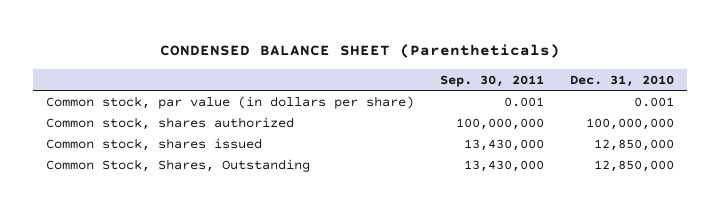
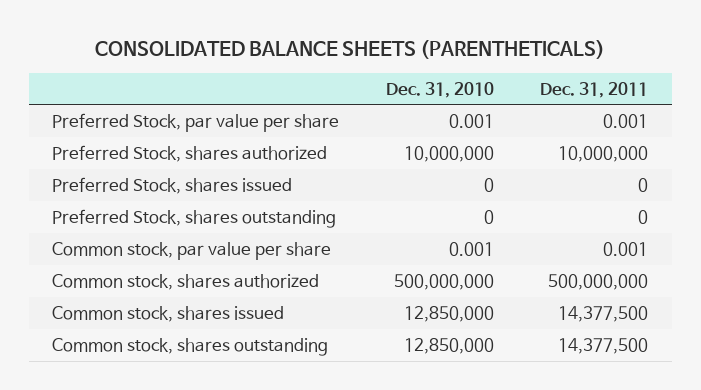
[159,44,560,59] CONDENSED BALANCE SHEET (Parentheticals) -> [95,39,606,59] CONSOLIDATED BALANCE SHEETS (PARENTHETICALS)
[439,74,544,87] Sep. 30, 2011 -> none
none -> [540,81,649,98] Dec. 31, 2011
none -> [52,112,340,132] Preferred Stock, par value per share
none -> [52,144,328,162] Preferred Stock, shares authorized
none -> [52,176,293,194] Preferred Stock, shares issued
none -> [52,208,337,228] Preferred Stock, shares outstanding
[46,95,415,109] Common stock, par value (in dollars per share) -> [52,241,332,260] Common stock, par value per share
[585,117,674,130] 100,000,000 -> [393,273,494,290] 500,000,000
[46,158,311,172] Common Stock, Shares, Outstanding -> [52,337,329,356] Common stock, shares outstanding

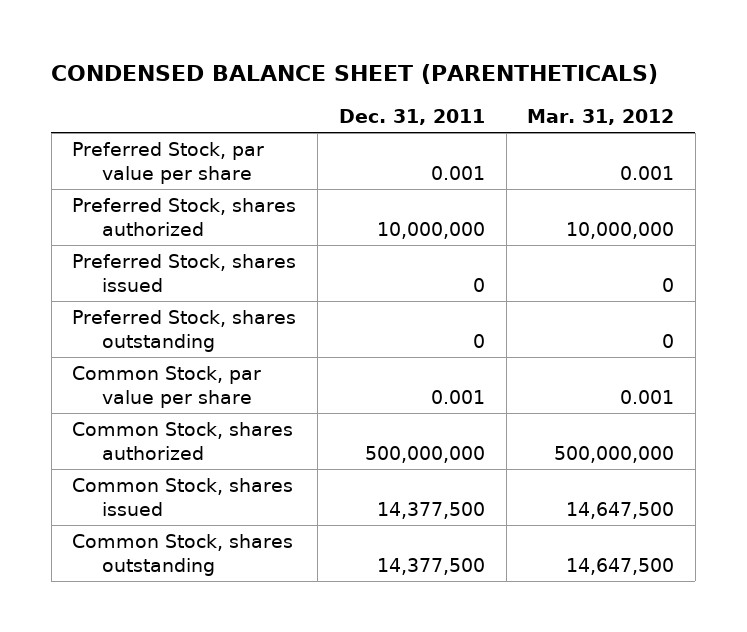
[95,39,606,59] CONSOLIDATED BALANCE SHEETS (PARENTHETICALS) -> [51,63,659,84] CONDENSED BALANCE SHEET (PARENTHETICALS)
[385,81,494,98] Dec. 31, 2010 -> none
none -> [527,109,675,126] Mar. 31, 2012
[52,241,332,260] Common stock, par value per share -> [72,366,262,408] Common Stock, par value per share
[52,273,320,290] Common stock, shares authorized -> [72,422,294,460] Common Stock, shares authorized
[52,305,285,322] Common stock, shares issued -> [72,478,294,516] Common Stock, shares issued
[52,337,329,356] Common stock, shares outstanding -> [72,534,294,576] Common Stock, shares outstanding

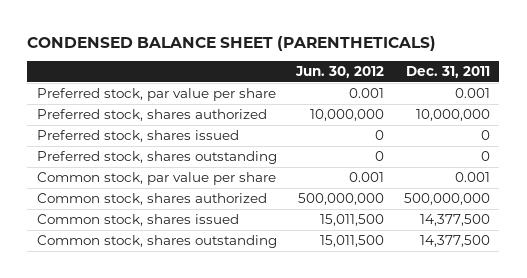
[527,109,675,126] Mar. 31, 2012 -> none
none -> [295,66,385,79] Jun. 30, 2012
[72,142,265,184] Preferred Stock, par value per share -> [36,87,276,101] Preferred stock, par value per share
[72,198,297,236] Preferred Stock, shares authorized -> [36,108,267,121] Preferred stock, shares authorized
[72,254,297,292] Preferred Stock, shares issued -> [36,129,239,142] Preferred stock, shares issued
[72,310,297,352] Preferred Stock, shares outstanding -> [36,150,277,164] Preferred stock, shares outstanding
[72,366,262,408] Common Stock, par value per share -> [36,171,276,185] Common stock, par value per share
[72,422,294,460] Common Stock, shares authorized -> [36,192,267,205] Common stock, shares authorized
[72,478,294,516] Common Stock, shares issued -> [36,213,239,226] Common stock, shares issued
[72,534,294,576] Common Stock, shares outstanding -> [36,234,277,248] Common stock, shares outstanding

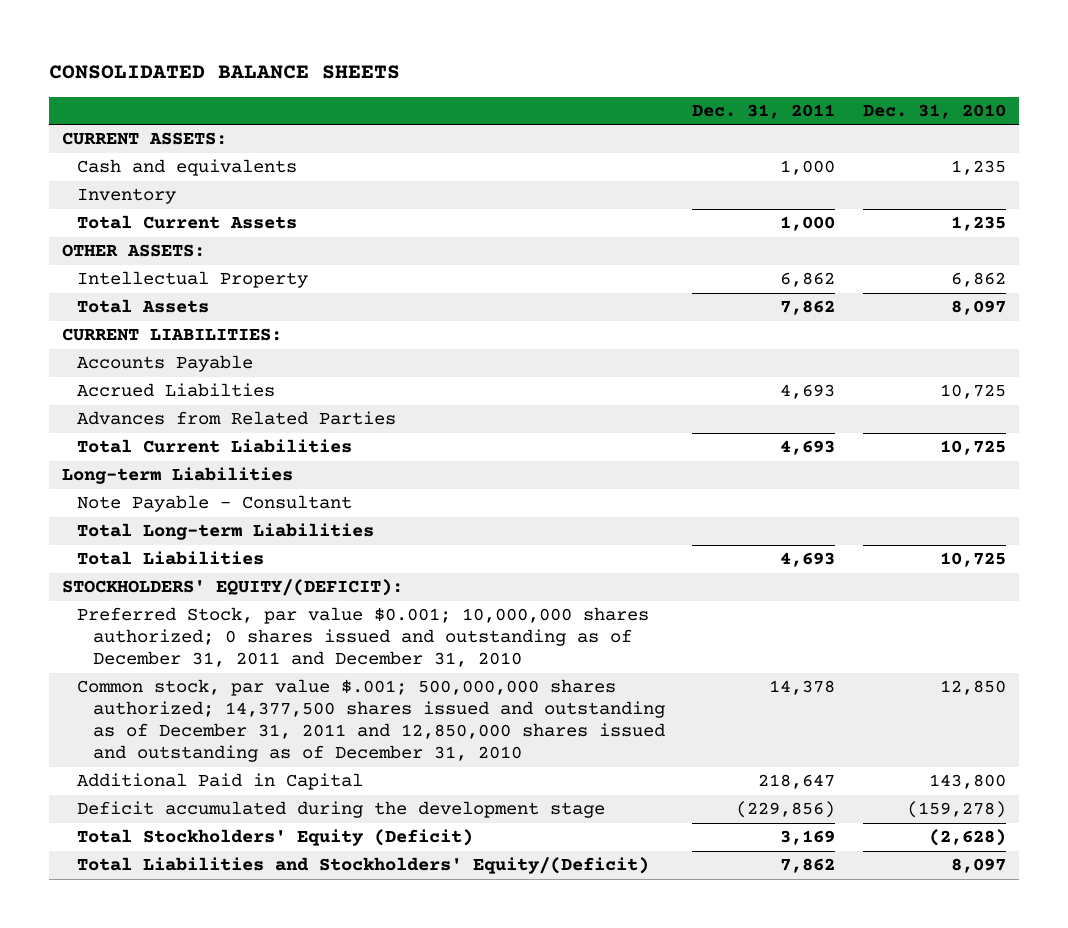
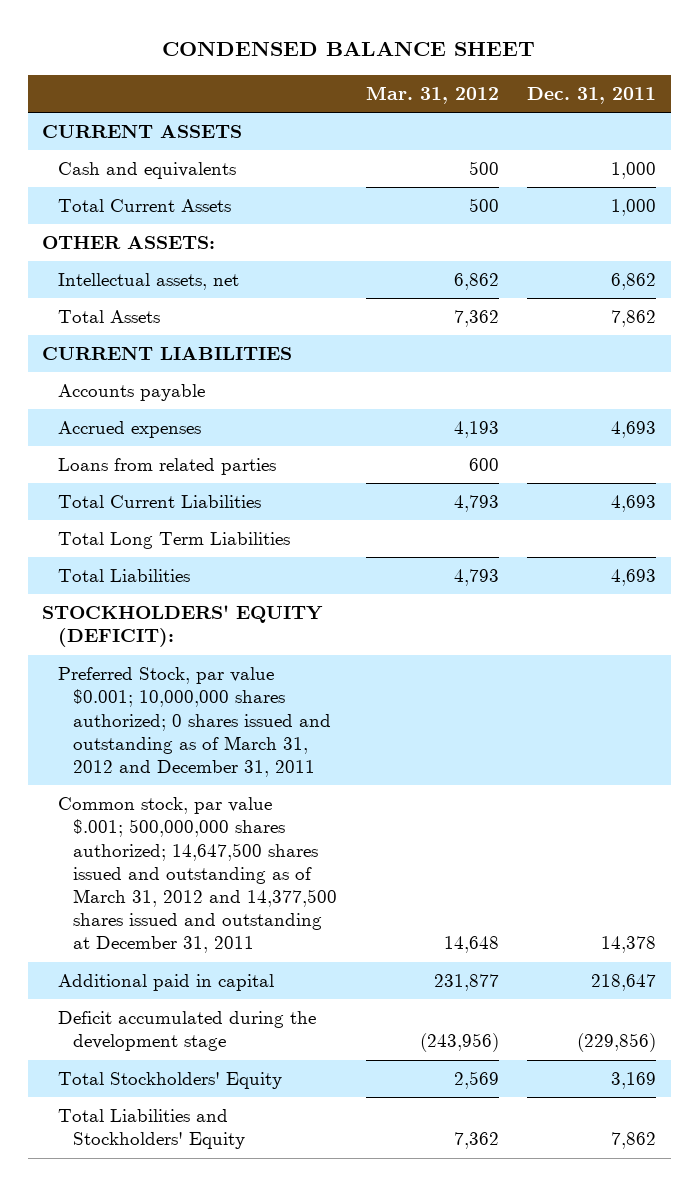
[48,64,400,79] CONSOLIDATED BALANCE SHEETS -> [162,41,536,57] CONDENSED BALANCE SHEET
[862,103,1006,119] Dec. 31, 2010 -> none
none -> [365,85,499,104] Mar. 31, 2012
[62,132,228,146] CURRENT ASSETS: -> [42,125,243,139] CURRENT ASSETS
[77,188,177,205] Inventory -> none
[77,271,309,289] Intellectual Property -> [57,273,239,291] Intellectual assets, net
[62,328,283,342] CURRENT LIABILITIES: -> [42,347,293,361] CURRENT LIABILITIES
[77,355,254,373] Accounts Payable -> [57,384,205,402] Accounts payable
[77,383,276,398] Accrued Liabilties -> [57,421,201,439] Accrued expenses
[77,411,397,426] Advances from Related Parties -> [57,458,276,476] Loans from related parties
[62,467,294,485] Long-term Liabilities -> none
[77,495,353,513] Note Payable - Consultant -> none
[77,523,375,541] Total Long-term Liabilities -> [57,532,290,550] Total Long Term Liabilities
[62,579,404,597] STOCKHOLDERS' EQUITY/(DEFICIT): -> [42,605,324,648] STOCKHOLDERS' EQUITY (DEFICIT):
[77,607,650,668] Preferred Stock, par value $0.001; 10,000,000 shares authorized; 0 shares issued and outstanding as of December 31, 2011 and December 31, 2010 -> [57,667,331,777] Preferred Stock, par value $0.001; 10,000,000 shares authorized; 0 shares issued and outstanding as of March 31, 2012 and December 31, 2011
[77,679,665,763] Common stock, par value $.001; 500,000,000 shares authorized; 14,377,500 shares issued and outstanding as of December 31, 2011 and 12,850,000 shares issued and outstanding as of December 31, 2010 -> [57,797,337,954] Common stock, par value $.001; 500,000,000 shares authorized; 14,647,500 shares issued and outstanding as of March 31, 2012 and 14,377,500 shares issued and outstanding at December 31, 2011
[77,773,364,791] Additional Paid in Capital -> [57,974,274,992] Additional paid in capital
[77,829,474,847] Total Stockholders' Equity (Deficit) -> [57,1072,282,1090] Total Stockholders' Equity
[77,857,650,875] Total Liabilities and Stockholders' Equity/(Deficit) -> [57,1109,245,1150] Total Liabilities and Stockholders' Equity

